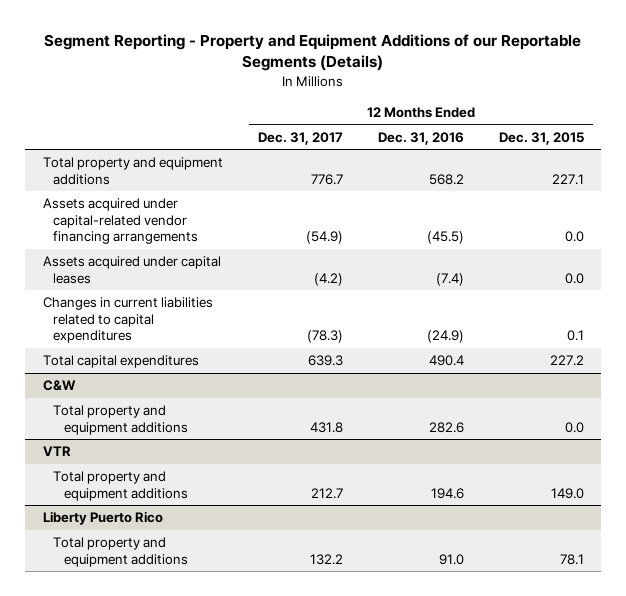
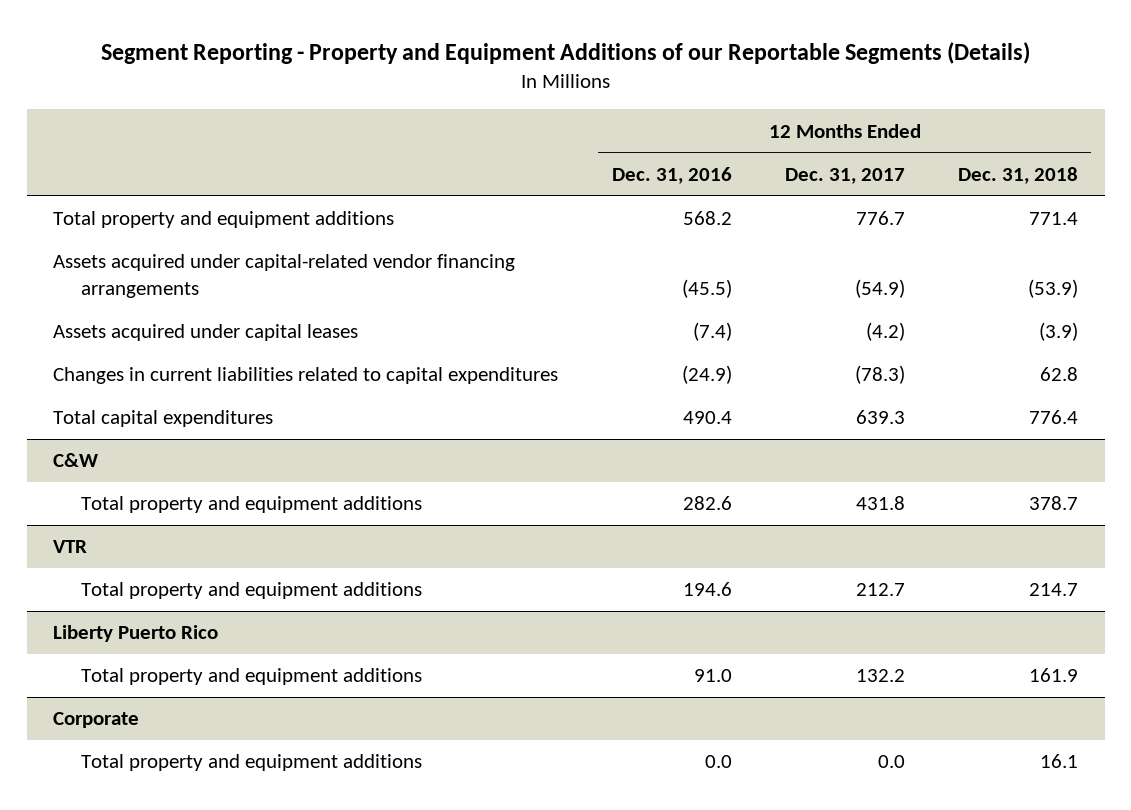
[498,131,584,145] Dec. 31, 2015 -> none
none -> [957,166,1078,184] Dec. 31, 2018
none -> [53,712,140,729] Corporate
none -> [80,754,422,772] Total property and equipment additions

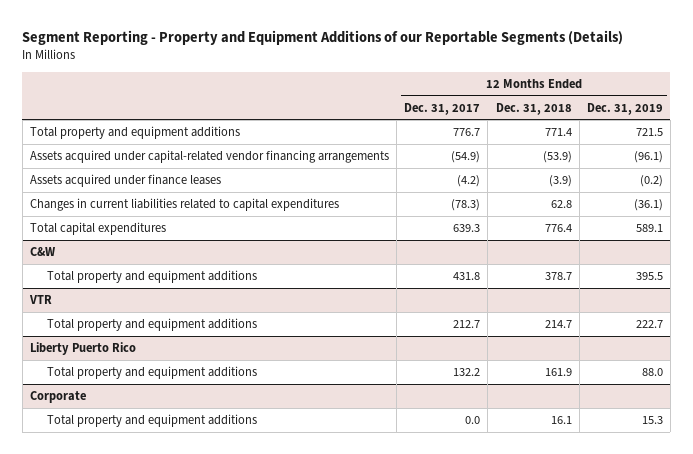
[611,166,732,184] Dec. 31, 2016 -> none
none -> [586,102,663,115] Dec. 31, 2019
[53,324,359,342] Assets acquired under capital leases -> [30,173,222,187] Assets acquired under finance leases

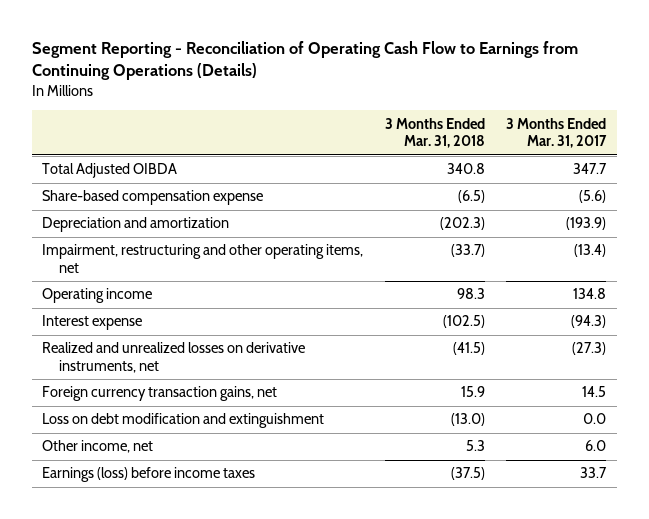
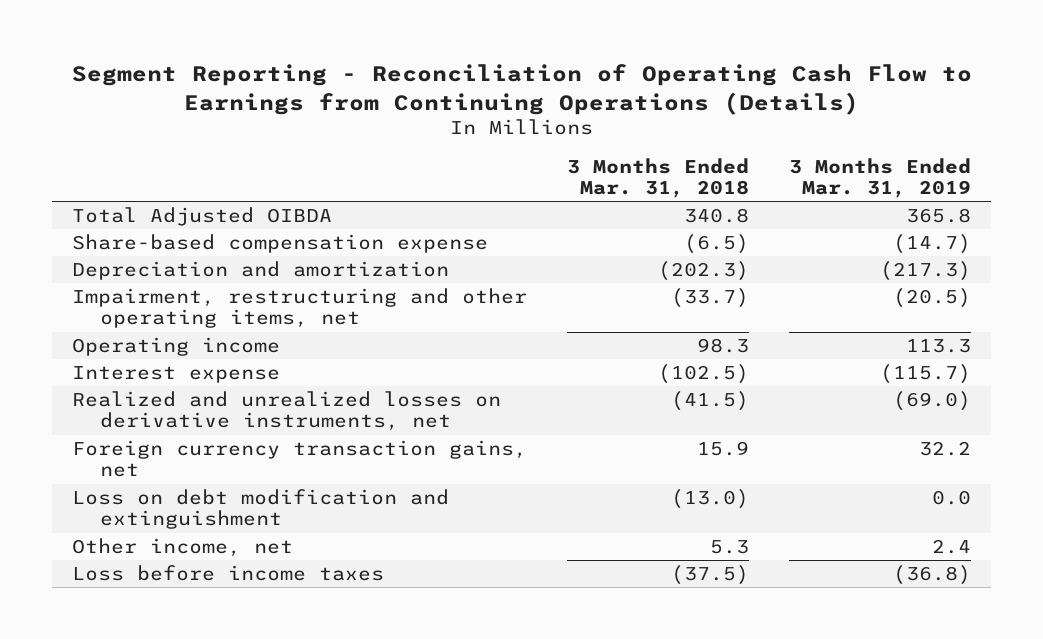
[506,117,608,149] 3 Months Ended Mar. 31, 2017 -> none
none -> [788,157,971,199] 3 Months Ended Mar. 31, 2019
[42,467,256,483] Earnings (loss) before income taxes -> [72,564,385,581] Loss before income taxes

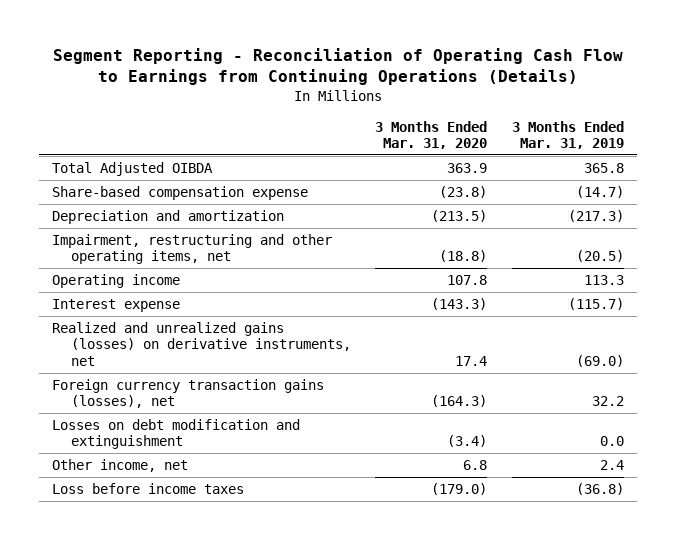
[567,157,750,199] 3 Months Ended Mar. 31, 2018 -> none
none -> [375,120,488,149] 3 Months Ended Mar. 31, 2020
[72,390,502,432] Realized and unrealized losses on derivative instruments, net -> [51,322,351,366] Realized and unrealized gains (losses) on derivative instruments, net
[72,439,528,478] Foreign currency transaction gains, net -> [51,379,324,409] Foreign currency transaction gains (losses), net
[72,488,450,530] Loss on debt modification and extinguishment -> [51,419,300,450] Losses on debt modification and extinguishment

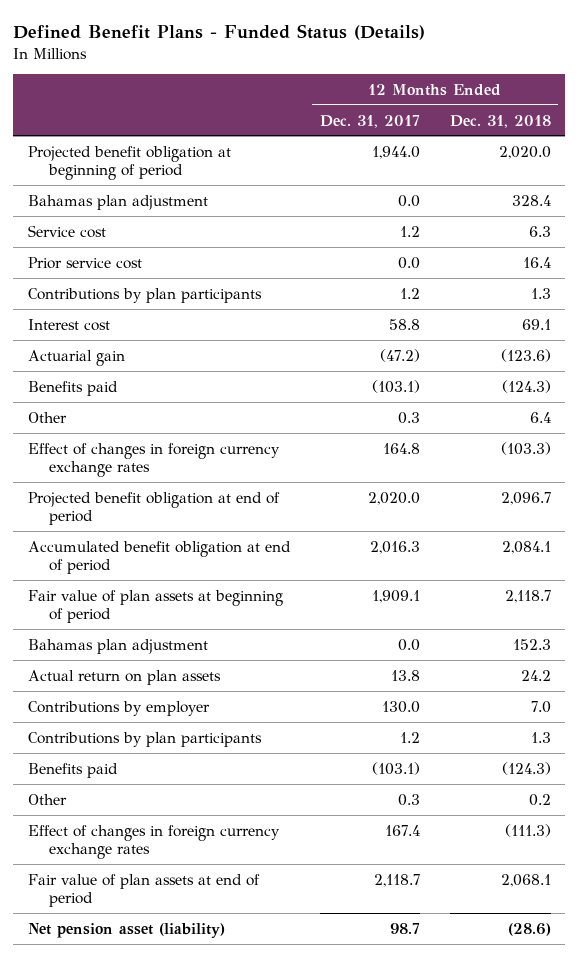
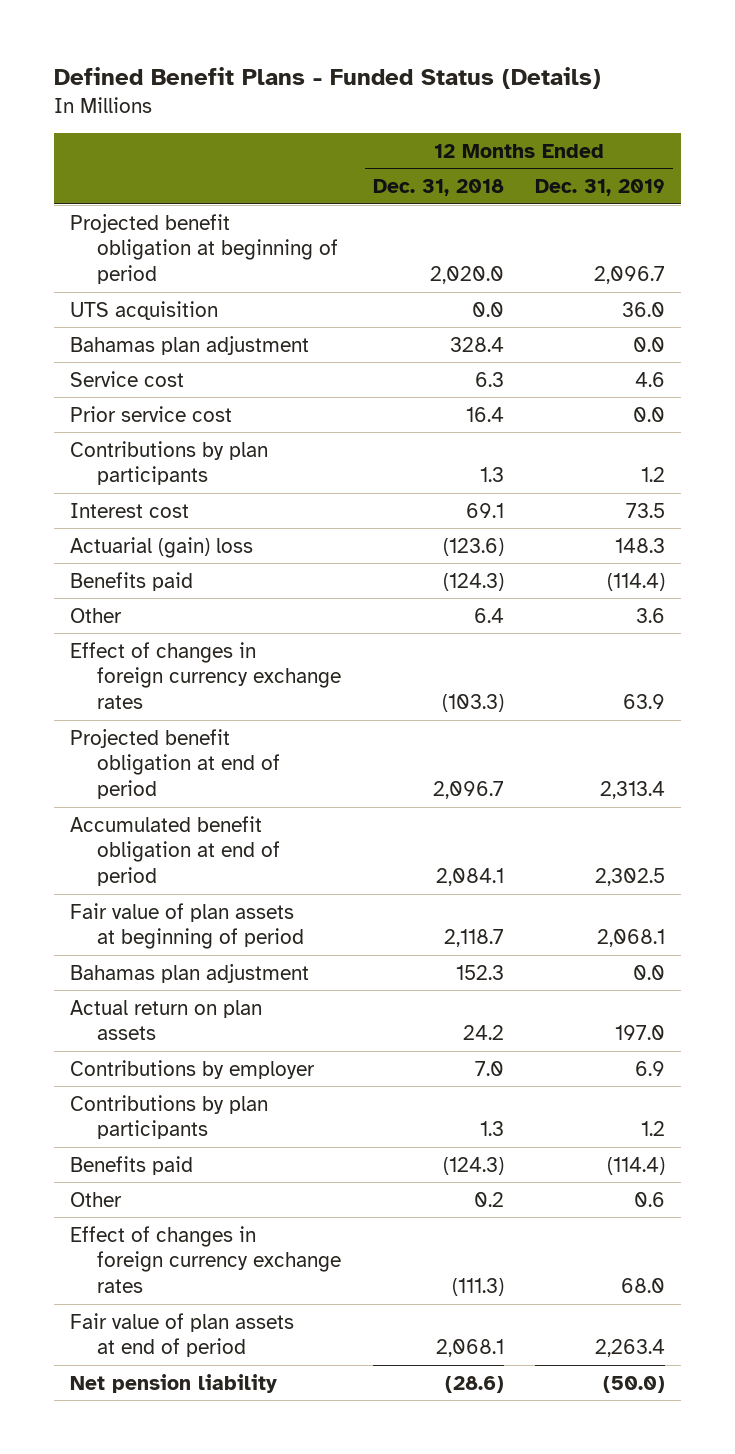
[319,114,420,128] Dec. 31, 2017 -> none
none -> [535,179,666,197] Dec. 31, 2019
none -> [69,300,218,320] UTS acquisition
[28,349,126,366] Actuarial gain -> [69,536,253,558] Actuarial (gain) loss
[28,922,226,938] Net pension asset (liability) -> [69,1373,277,1393] Net pension liability

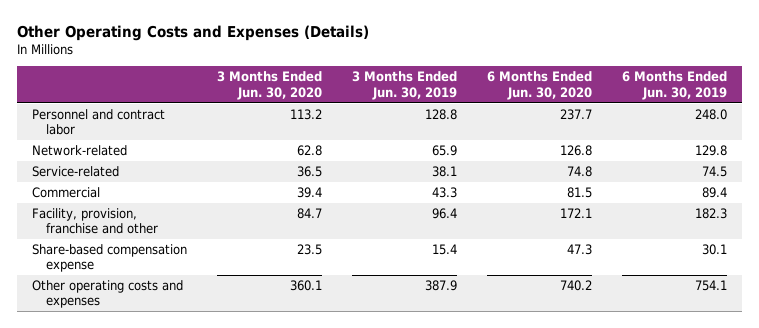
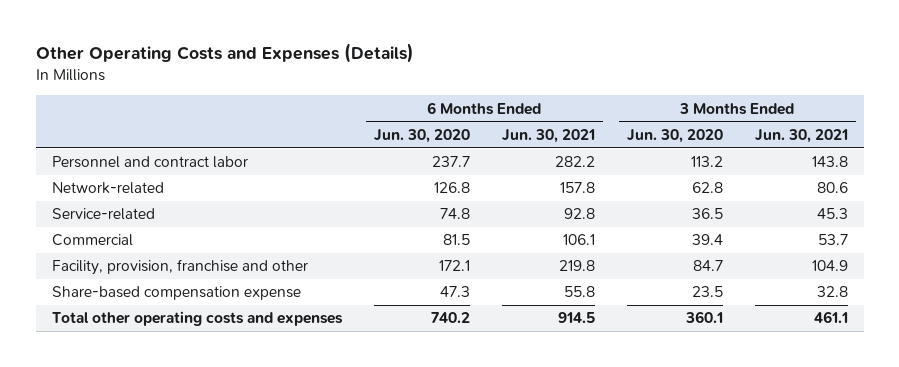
[352,71,458,100] 3 Months Ended Jun. 30, 2019 -> none
[622,71,728,100] 6 Months Ended Jun. 30, 2019 -> none
none -> [501,128,595,143] Jun. 30, 2021
none -> [754,128,848,143] Jun. 30, 2021
[32,280,184,309] Other operating costs and expenses -> [51,311,343,327] Total other operating costs and expenses

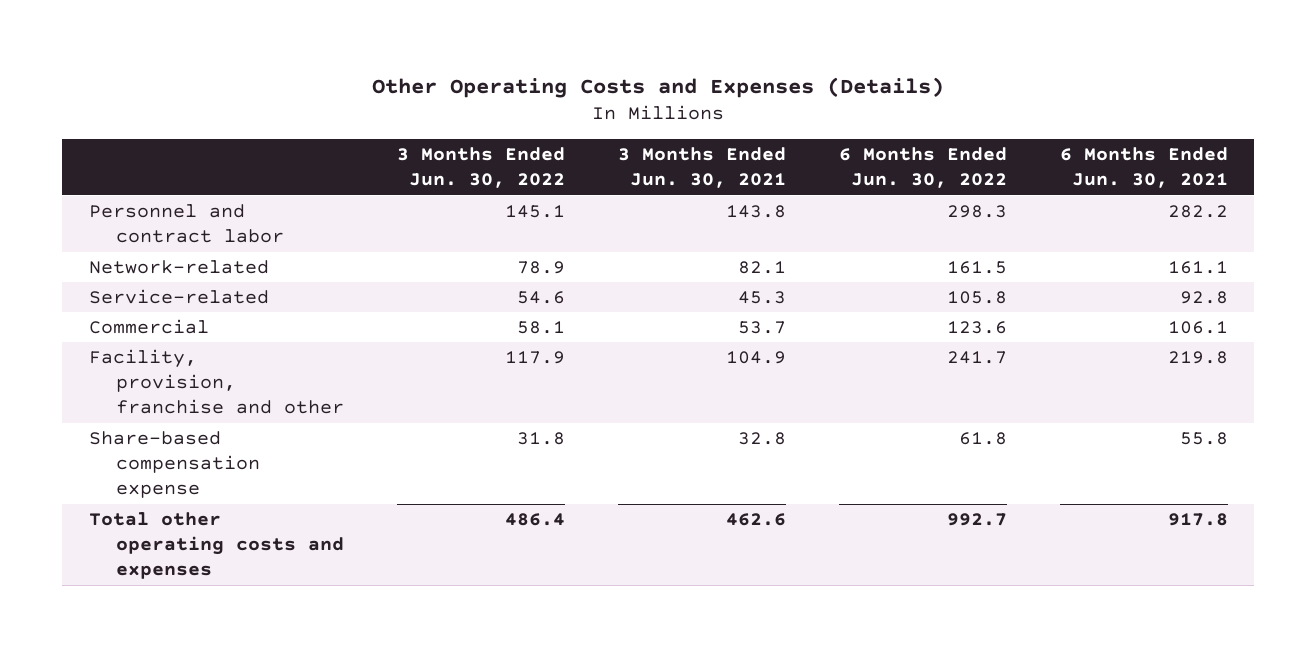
[373,128,470,143] Jun. 30, 2020 -> none
[626,128,723,143] Jun. 30, 2020 -> none
none -> [397,147,566,189] 3 Months Ended Jun. 30, 2022
none -> [838,147,1007,189] 6 Months Ended Jun. 30, 2022
[559,182,595,194] 157.8 -> [1167,261,1228,275] 161.1
[816,182,848,194] 80.6 -> [737,261,786,275] 82.1
[557,312,595,324] 914.5 -> [1167,513,1228,527] 917.8
[813,311,848,324] 461.1 -> [725,513,786,527] 462.6

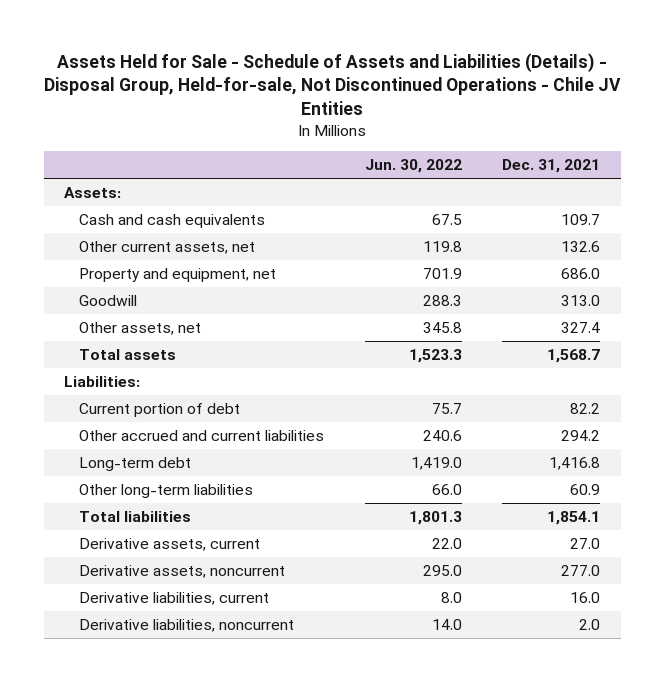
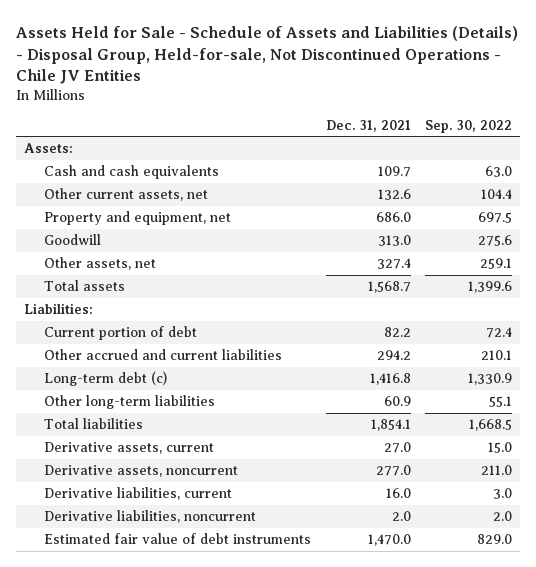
[364,159,462,174] Jun. 30, 2022 -> none
none -> [425,119,513,133] Sep. 30, 2022
[78,456,191,471] Long-term debt -> [44,371,168,387] Long-term debt (c)
none -> [44,533,312,545] Estimated fair value of debt instruments

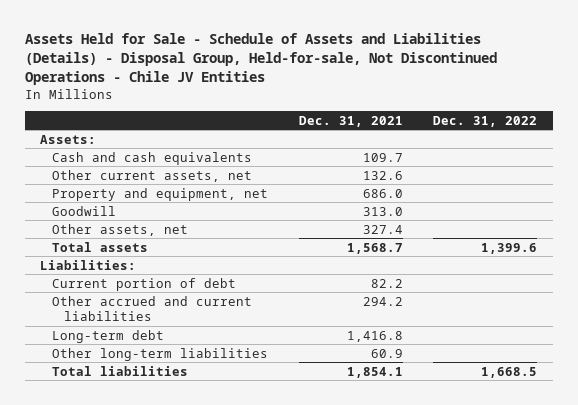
[425,119,513,133] Sep. 30, 2022 -> none
none -> [433,115,538,127] Dec. 31, 2022
[44,371,168,387] Long-term debt (c) -> [51,329,164,343] Long-term debt
[44,442,215,455] Derivative assets, current -> none
[44,465,239,478] Derivative assets, noncurrent -> none
[44,487,233,501] Derivative liabilities, current -> none
[44,510,257,524] Derivative liabilities, noncurrent -> none
[44,533,312,545] Estimated fair value of debt instruments -> none

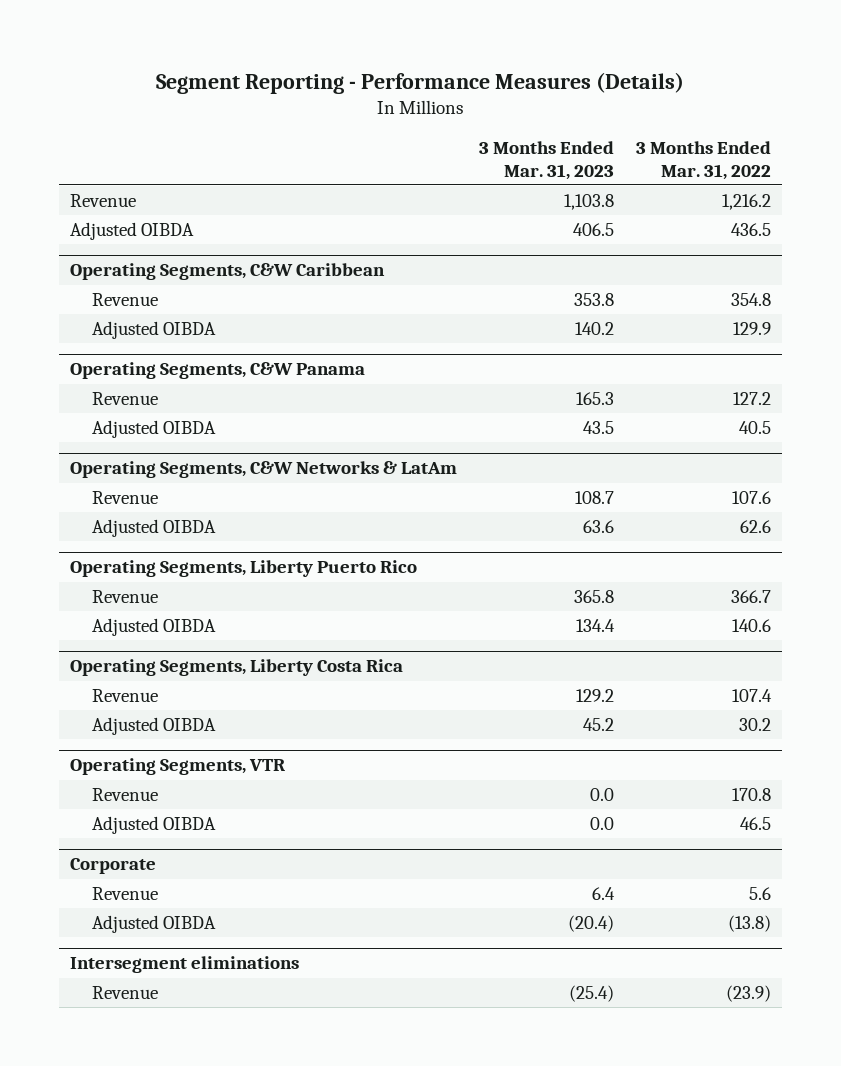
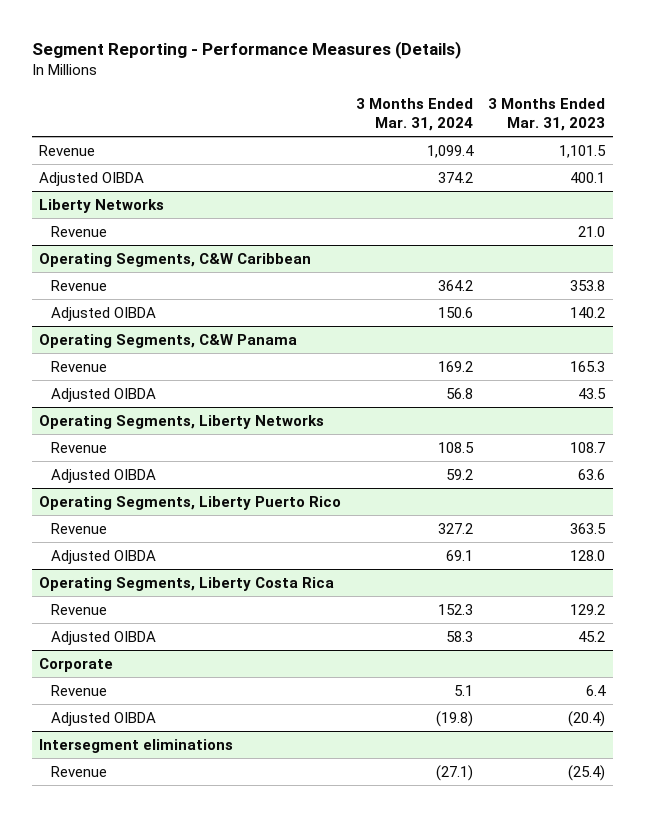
[635,141,771,180] 3 Months Ended Mar. 31, 2022 -> none
none -> [356,98,474,131] 3 Months Ended Mar. 31, 2024
[563,194,614,211] 1,103.8 -> [559,144,607,158] 1,101.5
[572,223,614,237] 406.5 -> [570,171,606,183] 400.1
none -> [39,198,165,213] Liberty Networks
none -> [51,225,108,237] Revenue
[70,461,458,479] Operating Segments, C&W Networks & LatAm -> none
none -> [39,414,325,429] Operating Segments, Liberty Networks
[573,590,614,604] 365.8 -> [570,522,607,534] 363.5
[575,619,615,633] 134.4 -> [570,549,606,561] 128.0
[70,758,286,776] Operating Segments, VTR -> none
[92,788,159,802] Revenue -> none
[92,816,217,835] Adjusted OIBDA -> none

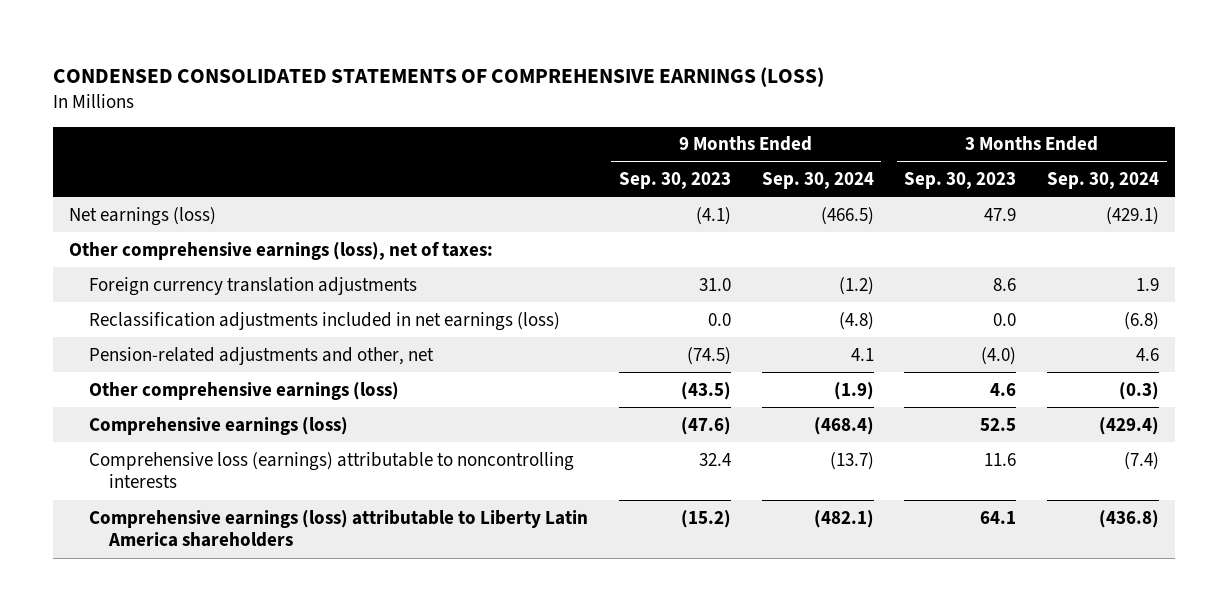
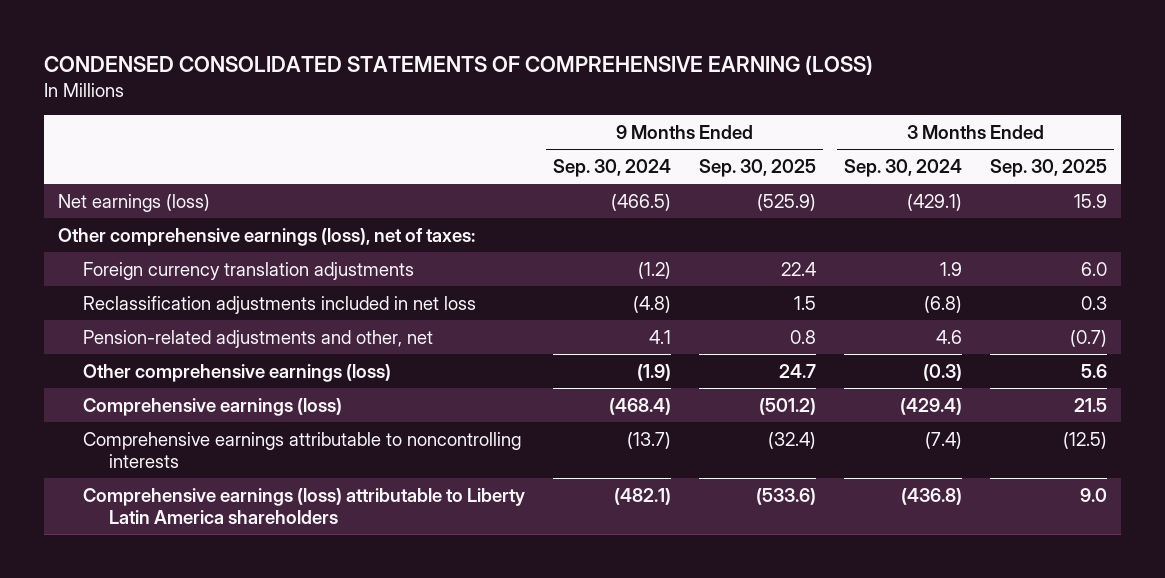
[53,66,825,87] CONDENSED CONSOLIDATED STATEMENTS OF COMPREHENSIVE EARNINGS (LOSS) -> [43,55,873,76] CONDENSED CONSOLIDATED STATEMENTS OF COMPREHENSIVE EARNING (LOSS)
[618,172,731,190] Sep. 30, 2023 -> none
[904,172,1017,190] Sep. 30, 2023 -> none
none -> [699,159,817,178] Sep. 30, 2025
none -> [990,159,1108,178] Sep. 30, 2025
[88,311,560,331] Reclassification adjustments included in net earnings (loss) -> [83,295,477,314] Reclassification adjustments included in net loss
[88,451,574,489] Comprehensive loss (earnings) attributable to noncontrolling interests -> [83,431,522,469] Comprehensive earnings attributable to noncontrolling interests

